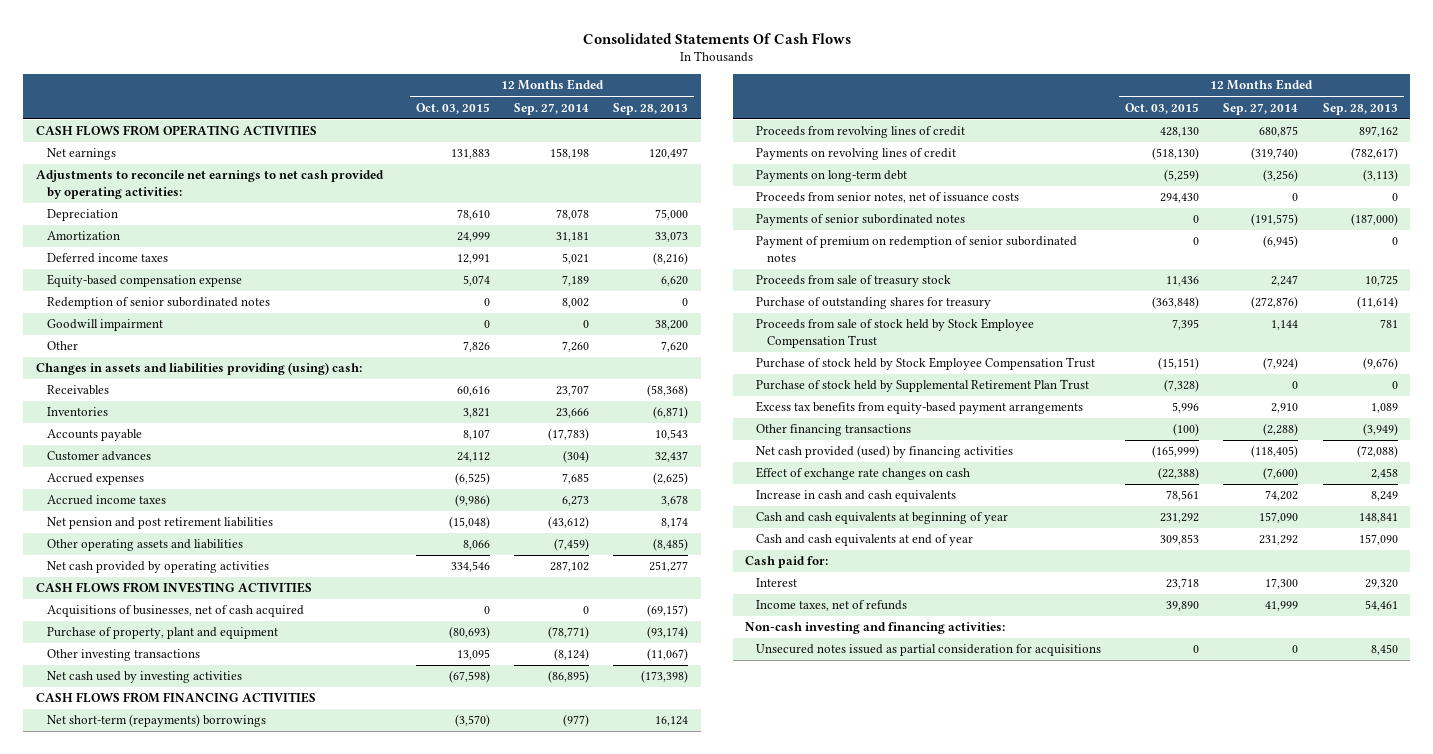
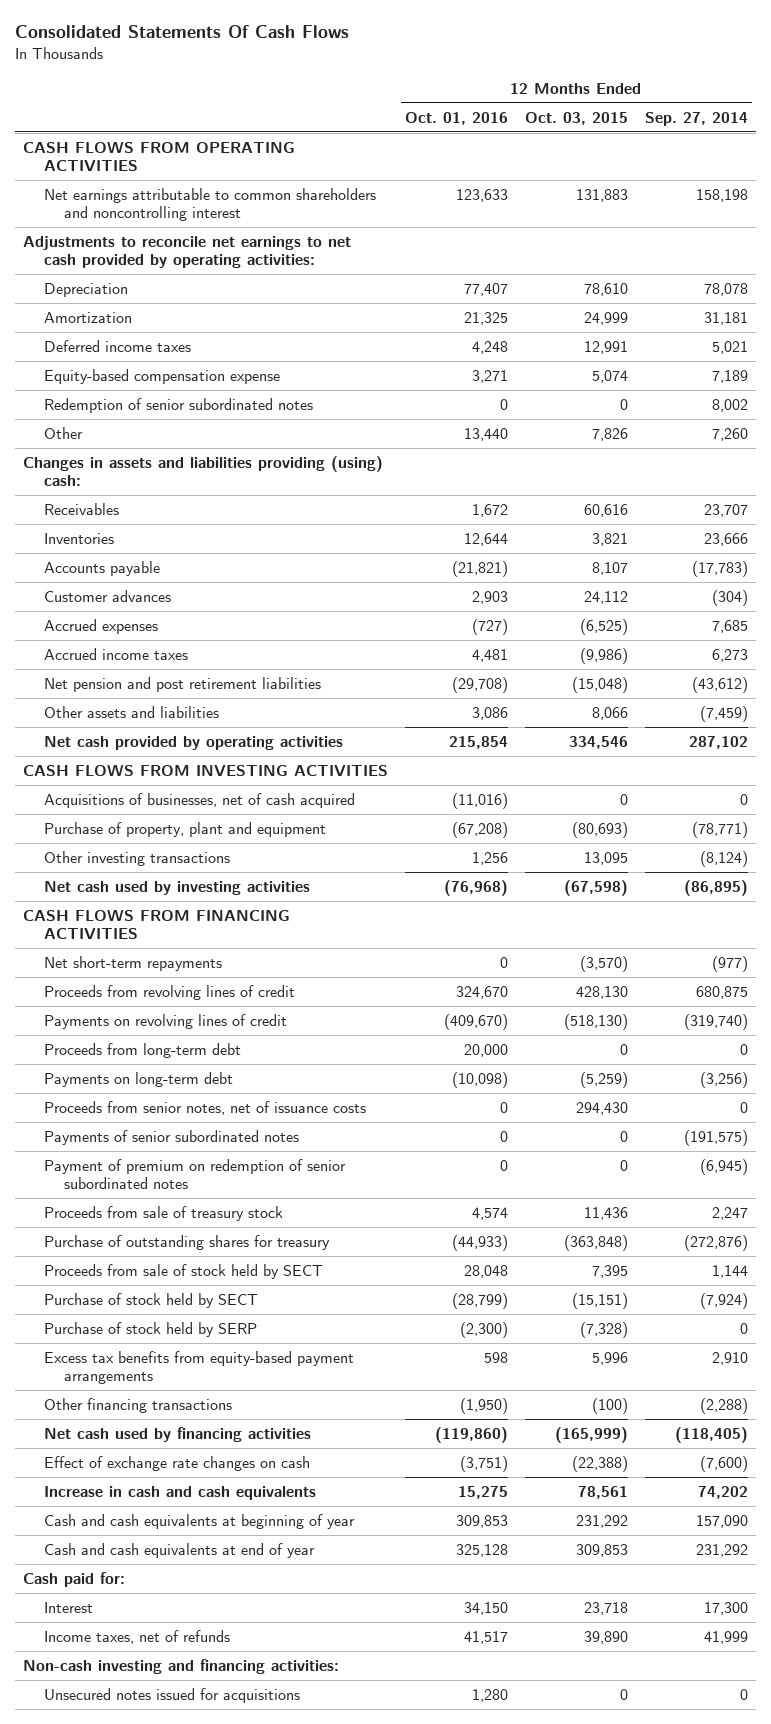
[613,102,689,115] Sep. 28, 2013 -> none
none -> [405,111,509,125] Oct. 01, 2016
[46,148,116,161] Net earnings -> [43,187,376,222] Net earnings attributable to common shareholders and noncontrolling interest
[46,319,163,332] Goodwill impairment -> none
[46,539,243,552] Other operating assets and liabilities -> [43,705,219,718] Other assets and liabilities
[46,714,266,728] Net short-term (repayments) borrowings -> [43,955,222,971] Net short-term repayments
none -> [43,1042,241,1058] Proceeds from long-term debt
[756,318,1035,348] Proceeds from sale of stock held by Stock Employee Compensation Trust -> [43,1263,323,1279] Proceeds from sale of stock held by SECT
[756,357,1096,371] Purchase of stock held by Stock Employee Compensation Trust -> [43,1292,258,1308] Purchase of stock held by SECT
[756,379,1090,393] Purchase of stock held by Supplemental Retirement Plan Trust -> [43,1321,257,1337] Purchase of stock held by SERP
[756,445,1014,459] Net cash provided (used) by financing activities -> [43,1426,311,1442] Net cash used by financing activities
[756,644,1102,657] Unsecured notes issued as partial consideration for acquisitions -> [43,1687,300,1703] Unsecured notes issued for acquisitions

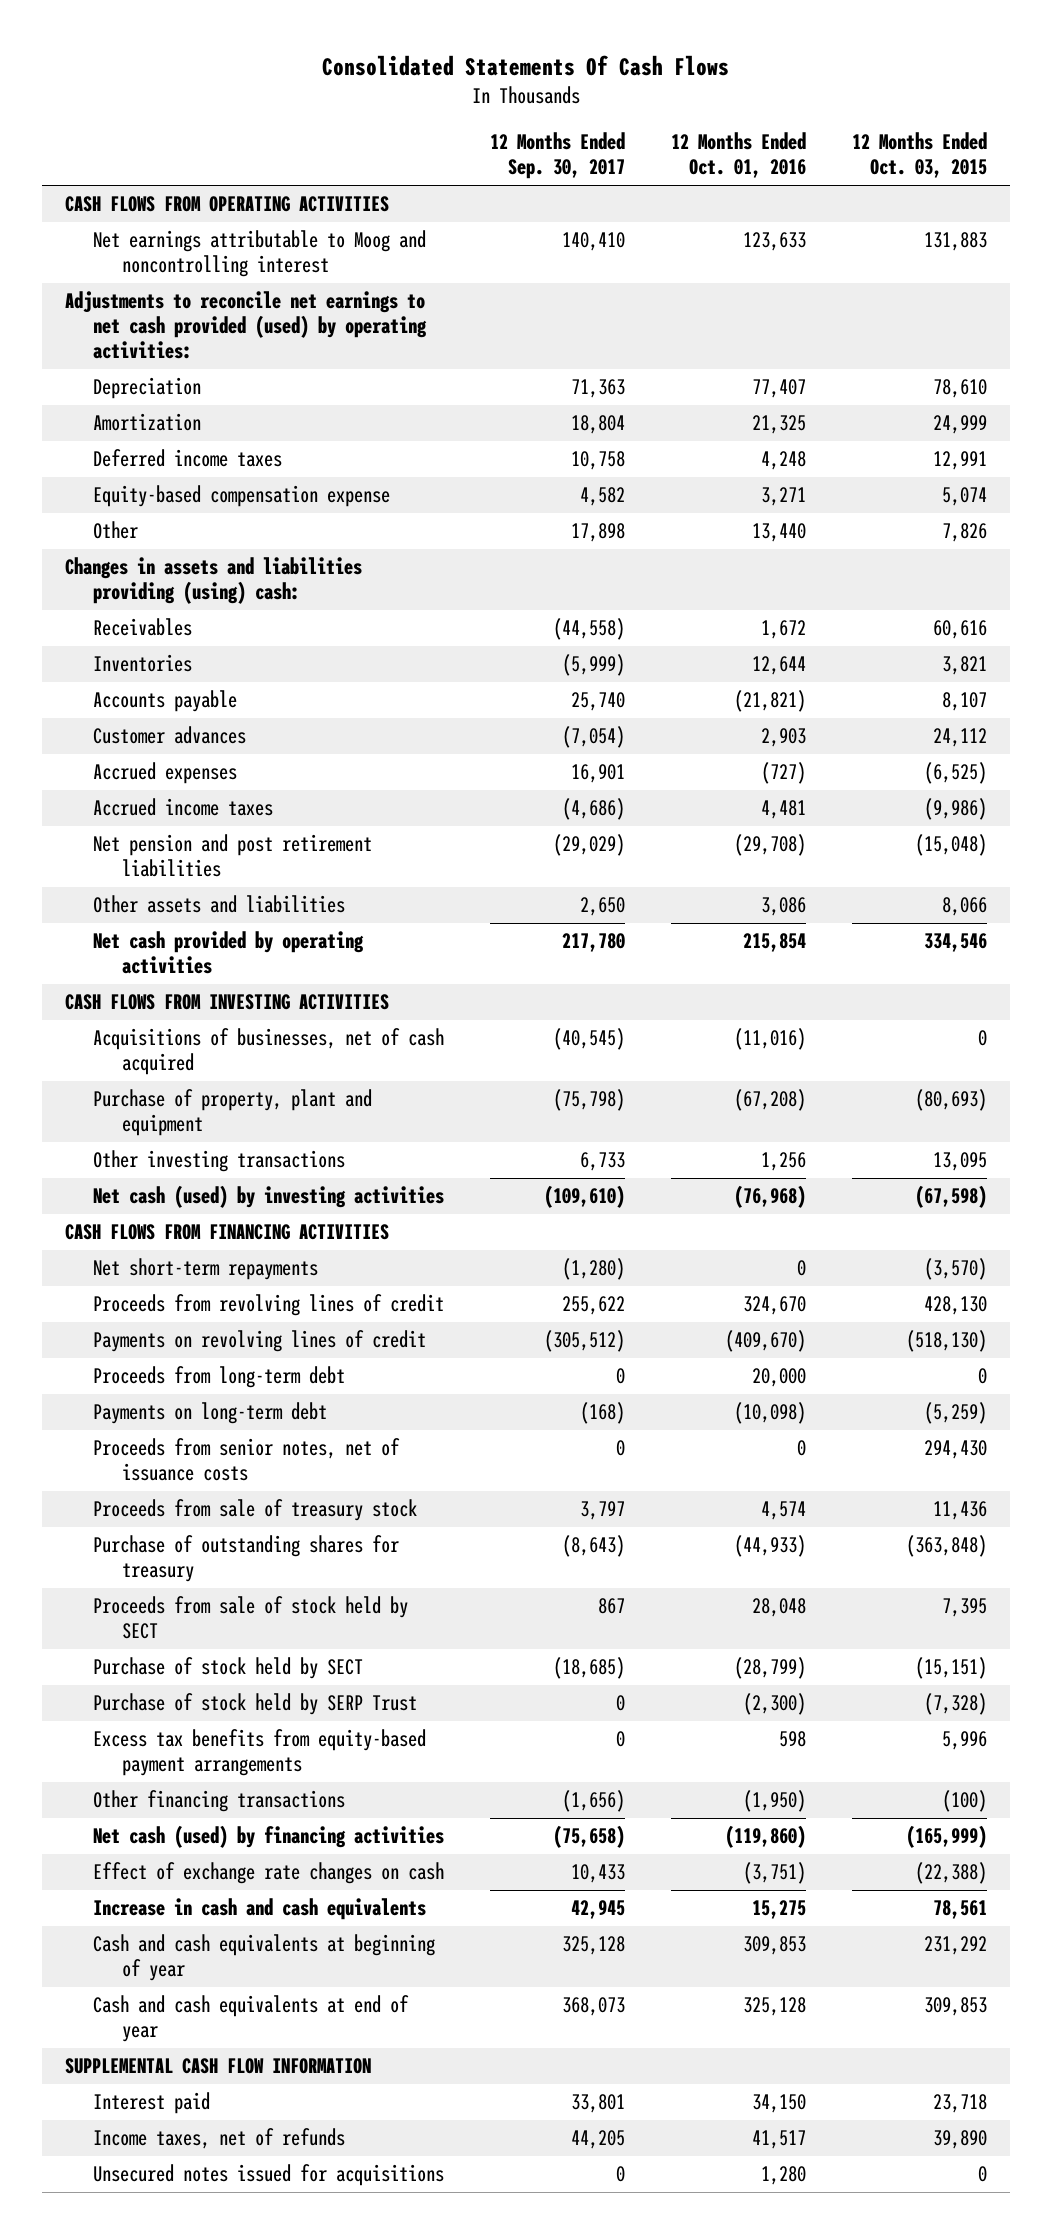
[644,111,748,126] Sep. 27, 2014 -> none
none -> [490,132,626,180] 12 Months Ended Sep. 30, 2017
[43,187,376,222] Net earnings attributable to common shareholders and noncontrolling interest -> [93,230,427,278] Net earnings attributable to Moog and noncontrolling interest
[23,235,352,269] Adjustments to reconcile net earnings to net cash provided by operating activities: -> [65,291,428,360] Adjustments to reconcile net earnings to net cash provided (used) by operating activities:
[43,397,313,413] Redemption of senior subordinated notes -> none
[43,880,310,895] Net cash used by investing activities -> [93,1185,445,1209] Net cash (used) by investing activities
[43,1129,299,1145] Payments of senior subordinated notes -> none
[43,1158,346,1190] Payment of premium on redemption of senior subordinated notes -> none
[43,1321,257,1337] Purchase of stock held by SERP -> [93,1693,418,1716] Purchase of stock held by SERP Trust
[43,1426,311,1442] Net cash used by financing activities -> [93,1825,445,1849] Net cash (used) by financing activities
[23,1571,126,1587] Cash paid for: -> [65,2058,372,2075] SUPPLEMENTAL CASH FLOW INFORMATION
[43,1601,93,1613] Interest -> [93,2092,211,2115] Interest paid
[23,1658,340,1674] Non-cash investing and financing activities: -> none

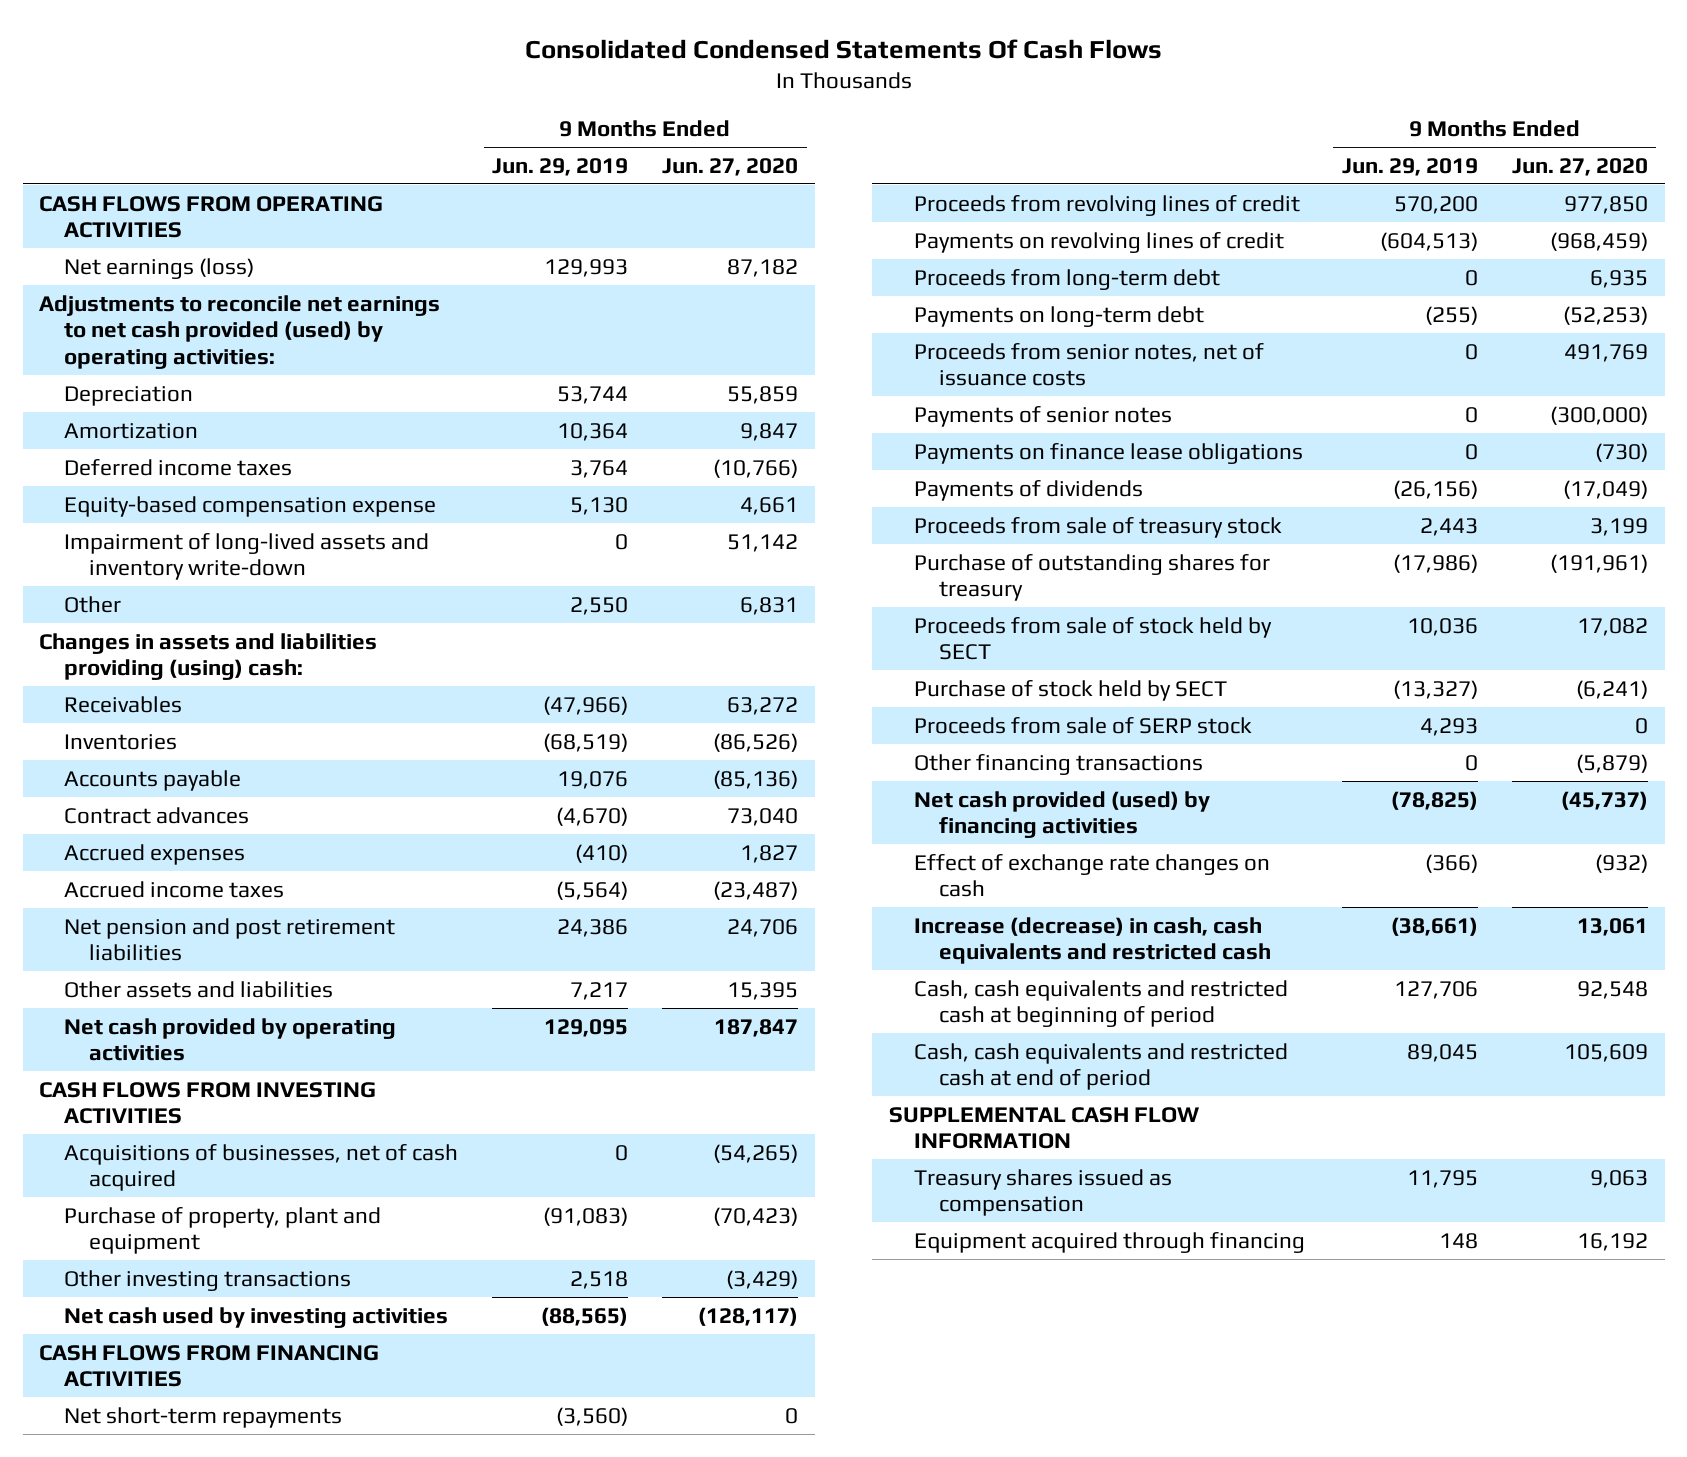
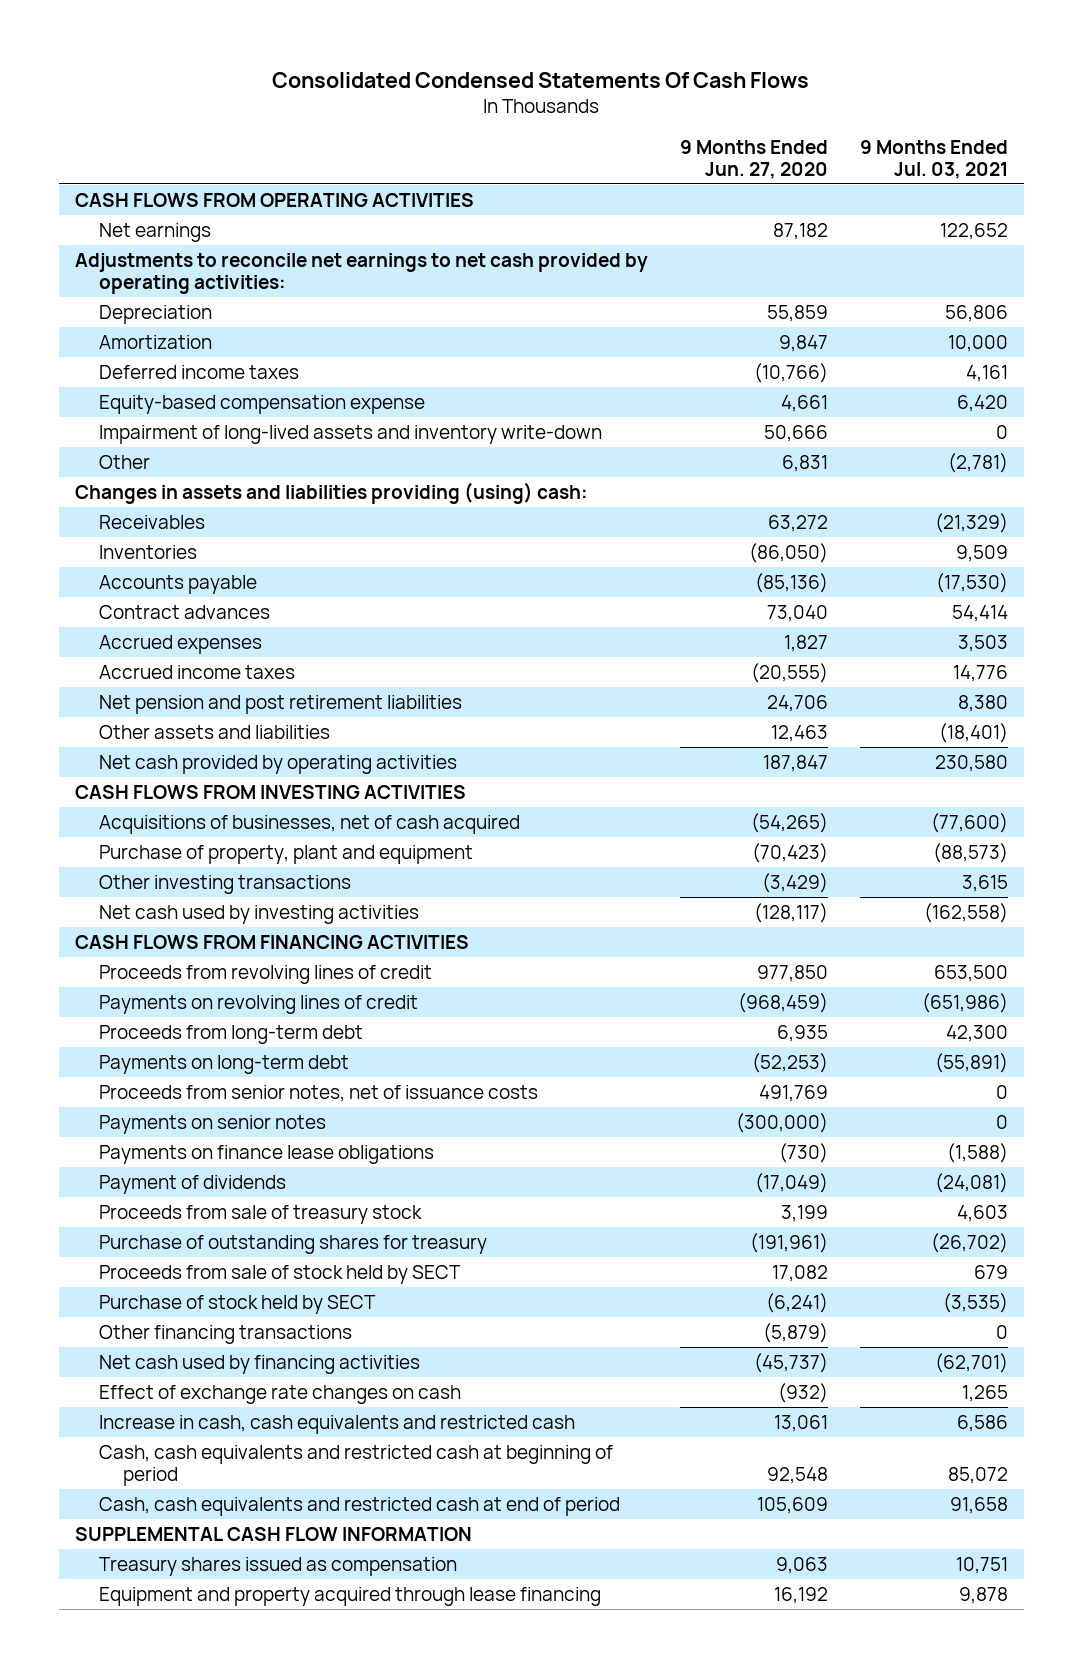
[492,157,629,176] Jun. 29, 2019 -> none
none -> [859,139,1008,179] 9 Months Ended Jul. 03, 2021
[64,257,255,279] Net earnings (loss) -> [98,222,211,242] Net earnings
[39,294,441,369] Adjustments to reconcile net earnings to net cash provided (used) by operating activities: -> [74,252,648,294] Adjustments to reconcile net earnings to net cash provided by operating activities:
[727,533,799,552] 51,142 -> [763,424,828,442] 50,666
[713,732,799,752] (86,526) -> [748,542,828,563] (86,050)
[713,880,799,900] (23,487) -> [750,662,828,683] (20,555)
[727,981,799,1000] 15,395 -> [770,724,828,742] 12,463
[64,1406,343,1428] Net short-term repayments -> none
[913,405,1172,427] Payments of senior notes -> [98,1114,326,1134] Payments on senior notes
[913,479,1143,501] Payments of dividends -> [98,1174,286,1194] Payment of dividends
[913,716,1252,734] Proceeds from sale of SERP stock -> none
[913,790,1210,839] Net cash provided (used) by financing activities -> [98,1354,420,1374] Net cash used by financing activities
[913,916,1271,965] Increase (decrease) in cash, cash equivalents and restricted cash -> [98,1414,575,1434] Increase in cash, cash equivalents and restricted cash
[913,1231,1305,1253] Equipment acquired through financing -> [98,1586,601,1606] Equipment and property acquired through lease financing

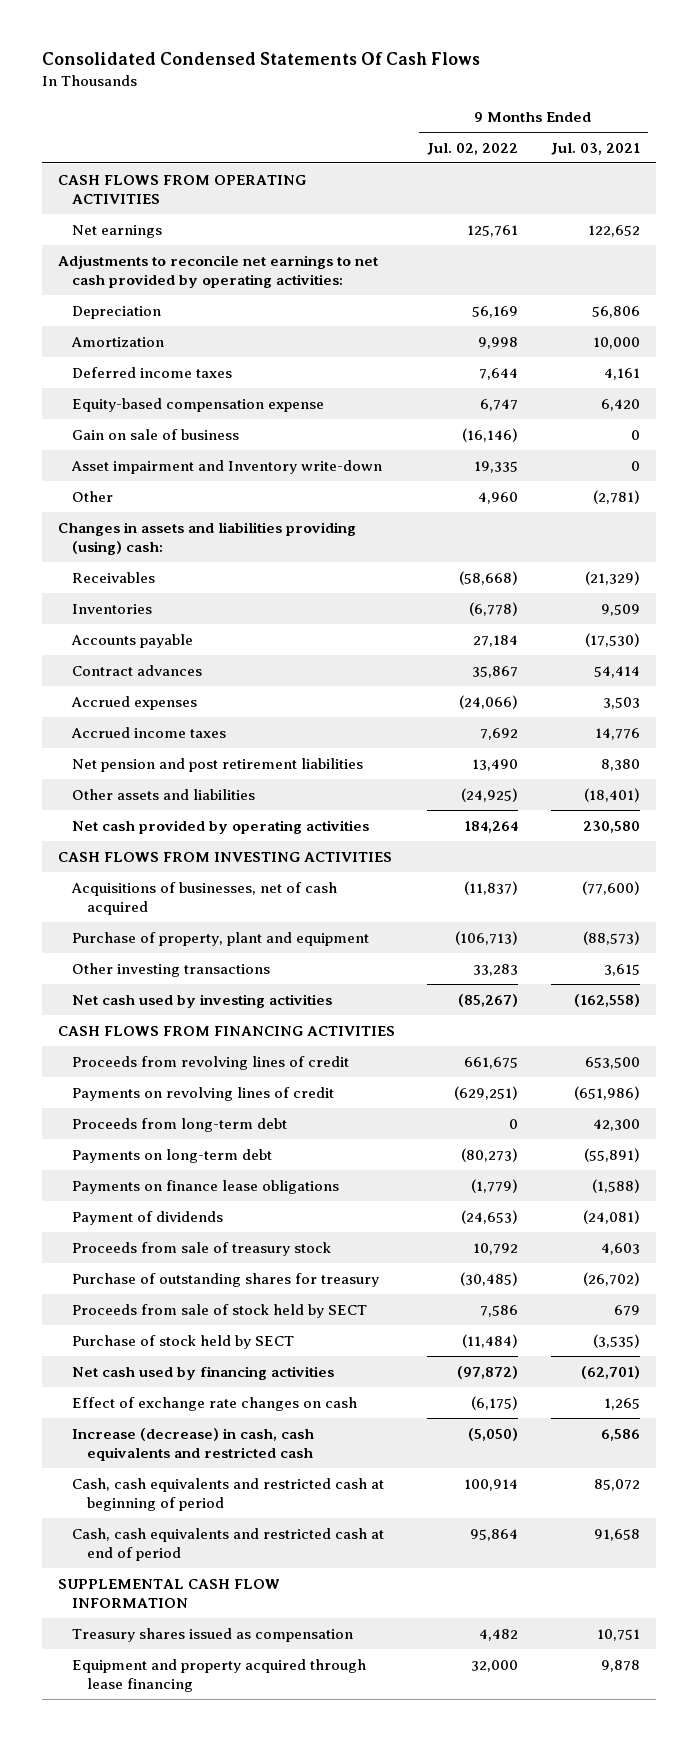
[679,139,828,179] 9 Months Ended Jun. 27, 2020 -> none
none -> [427,142,519,155] Jul. 02, 2022
none -> [72,428,240,440] Gain on sale of business
[98,424,602,444] Impairment of long-lived assets and inventory write-down -> [71,459,383,474] Asset impairment and Inventory write-down
[98,1084,538,1102] Proceeds from senior notes, net of issuance costs -> none
[98,1114,326,1134] Payments on senior notes -> none
[98,1324,352,1344] Other financing transactions -> none
[98,1414,575,1434] Increase in cash, cash equivalents and restricted cash -> [72,1427,315,1461] Increase (decrease) in cash, cash equivalents and restricted cash

